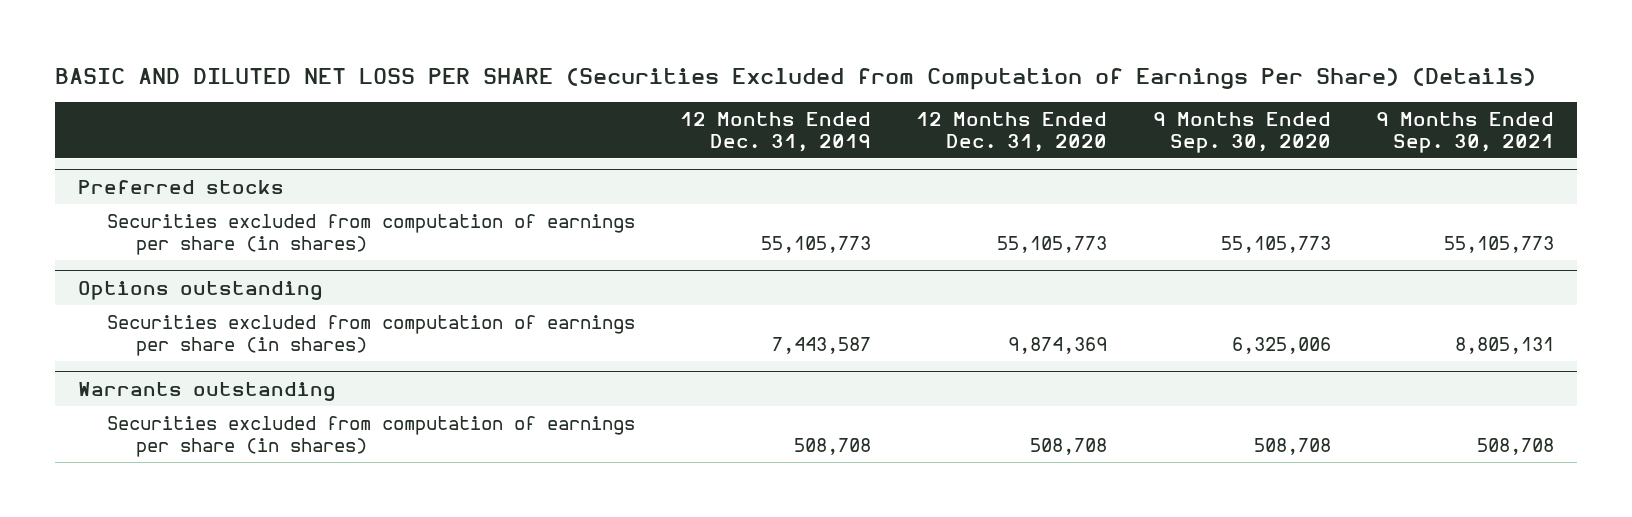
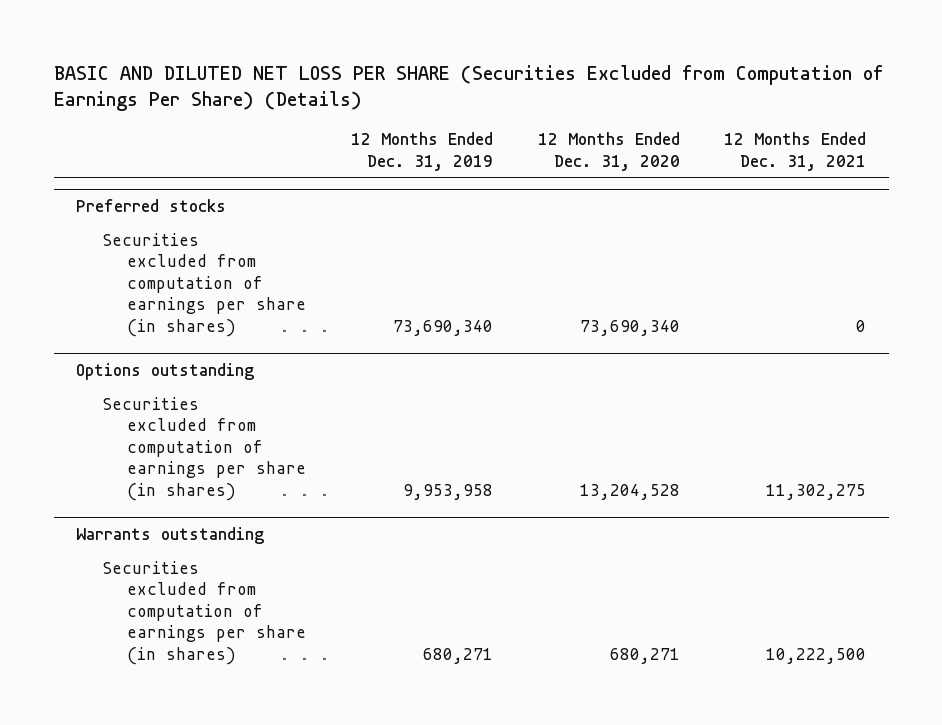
[1152,111,1331,153] 9 Months Ended Sep. 30, 2020 -> none
[1376,111,1555,153] 9 Months Ended Sep. 30, 2021 -> none
none -> [724,132,867,171] 12 Months Ended Dec. 31, 2021
[761,235,872,253] 55,105,773 -> [393,319,494,336] 73,690,340
[997,235,1108,253] 55,105,773 -> [579,319,680,336] 73,690,340
[772,336,872,354] 7,443,587 -> [403,483,494,500] 9,953,958
[1008,336,1108,354] 9,874,369 -> [579,483,680,500] 13,204,528
[794,437,872,455] 508,708 -> [423,647,494,664] 680,271
[1030,437,1108,455] 508,708 -> [609,647,680,664] 680,271

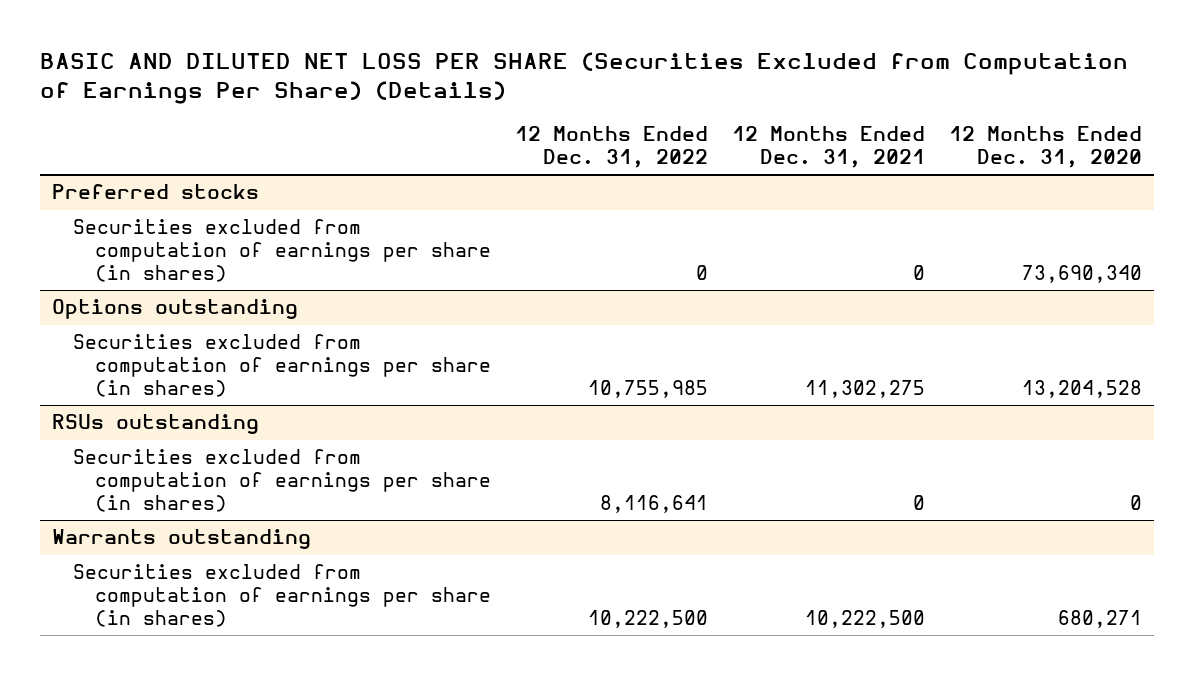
[351,132,494,171] 12 Months Ended Dec. 31, 2019 -> none
none -> [515,126,709,169] 12 Months Ended Dec. 31, 2022
none -> [51,414,259,435] RSUs outstanding
none -> [73,449,491,512] Securities excluded from computation of earnings per share (in shares)

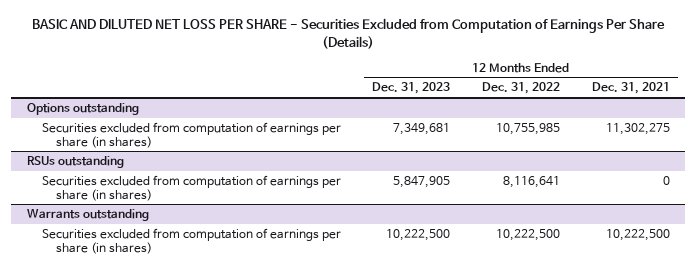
[39,51,1128,105] BASIC AND DILUTED NET LOSS PER SHARE (Securities Excluded from Computation of Earnings Per Share) (Details) -> [32,17,666,49] BASIC AND DILUTED NET LOSS PER SHARE - Securities Excluded from Computation of Earnings Per Share (Details)
[949,126,1143,169] 12 Months Ended Dec. 31, 2020 -> none
none -> [372,82,451,95] Dec. 31, 2023
[51,184,259,200] Preferred stocks -> none
[73,219,491,282] Securities excluded from computation of earnings per share (in shares) -> none

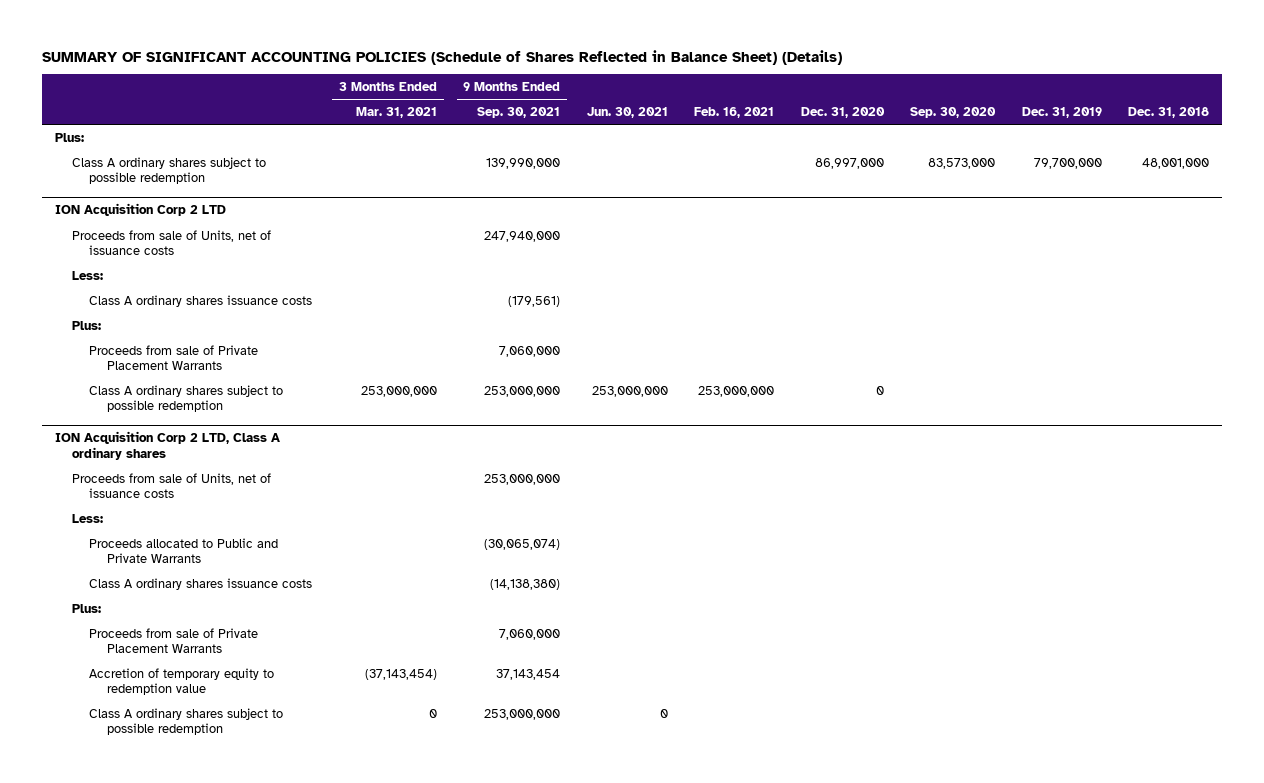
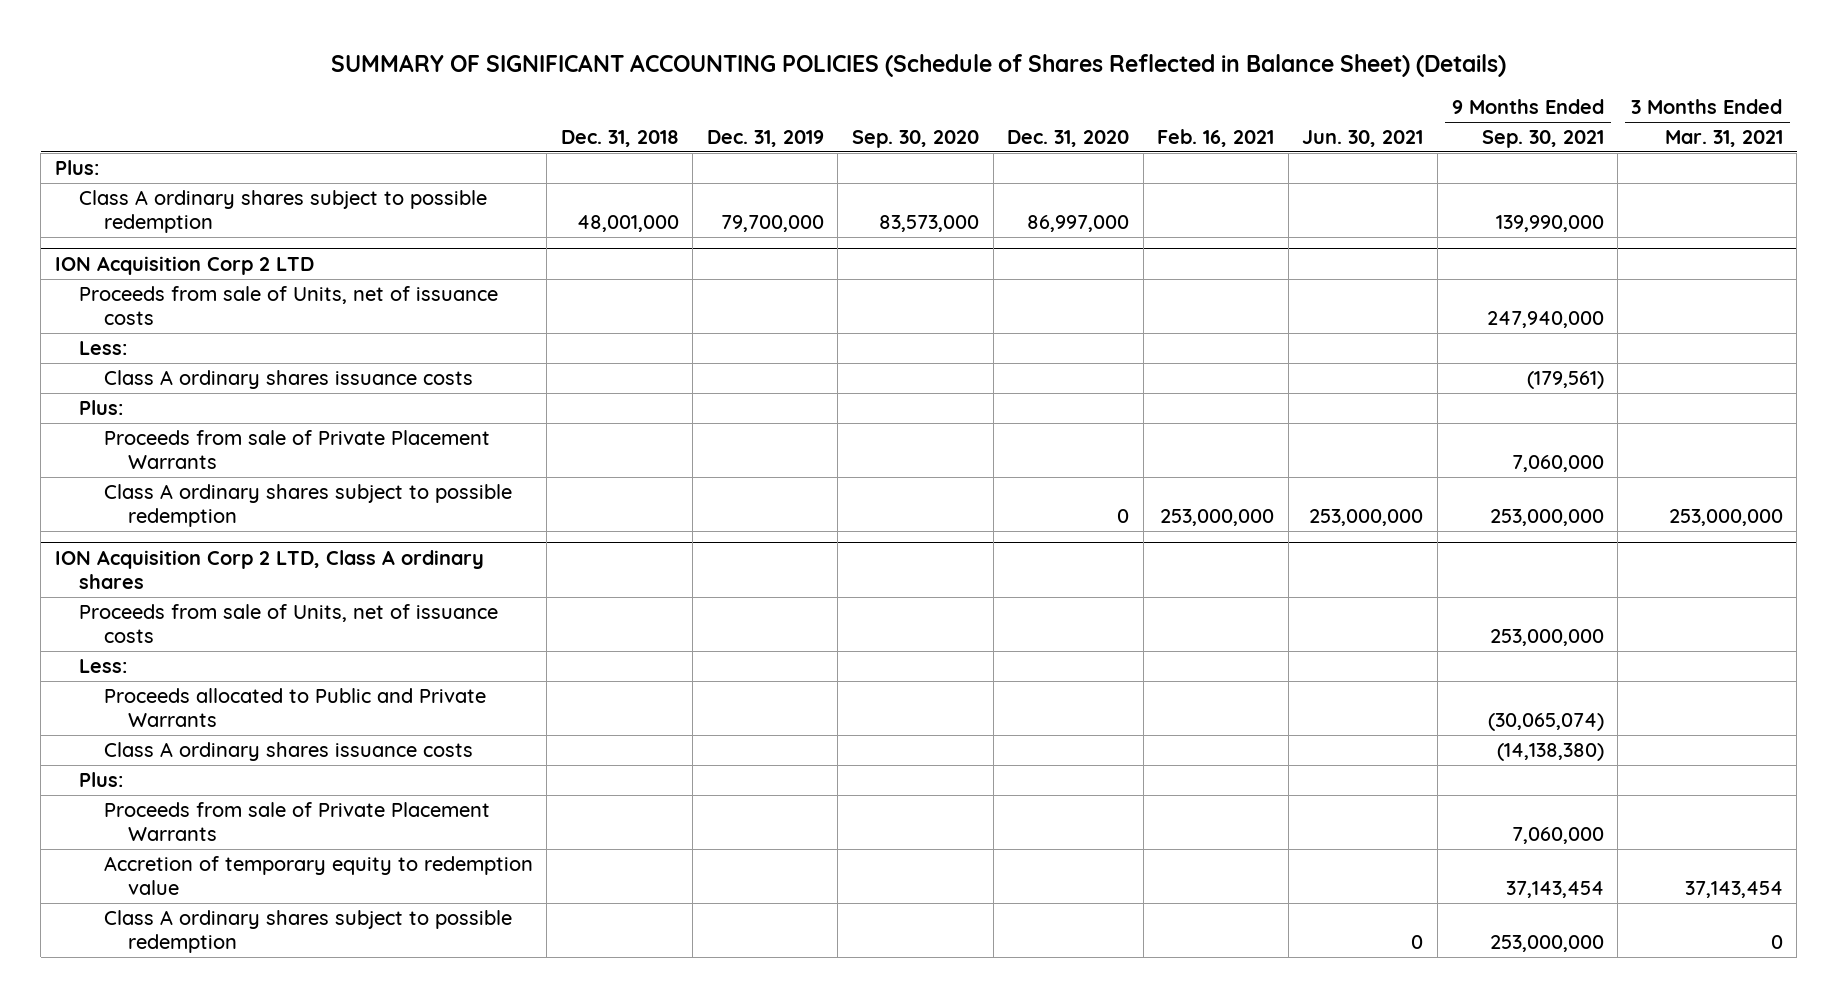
[364,668,437,680] (37,143,454) -> [1684,881,1783,899] 37,143,454

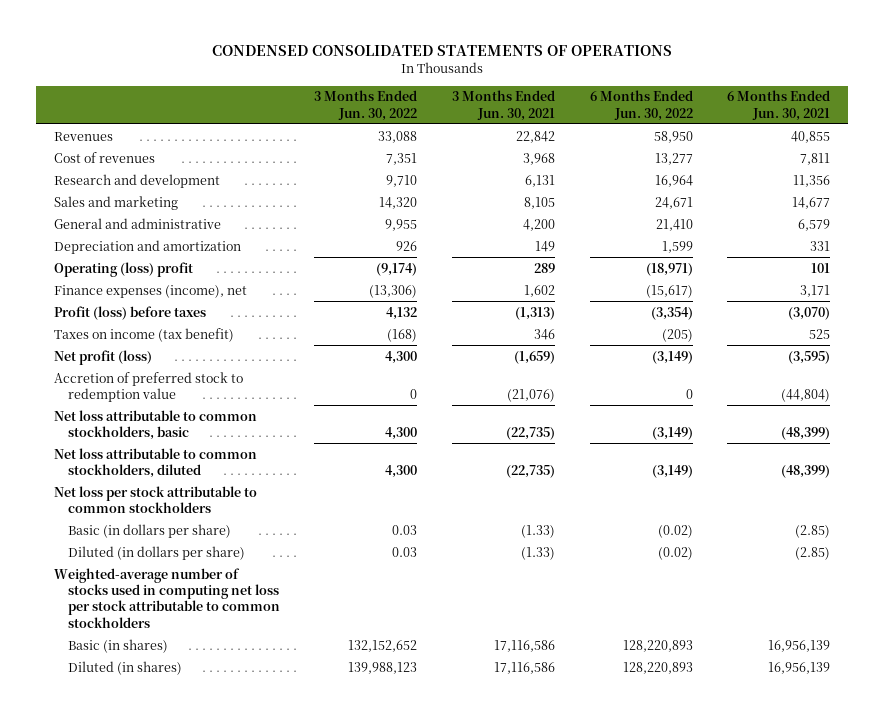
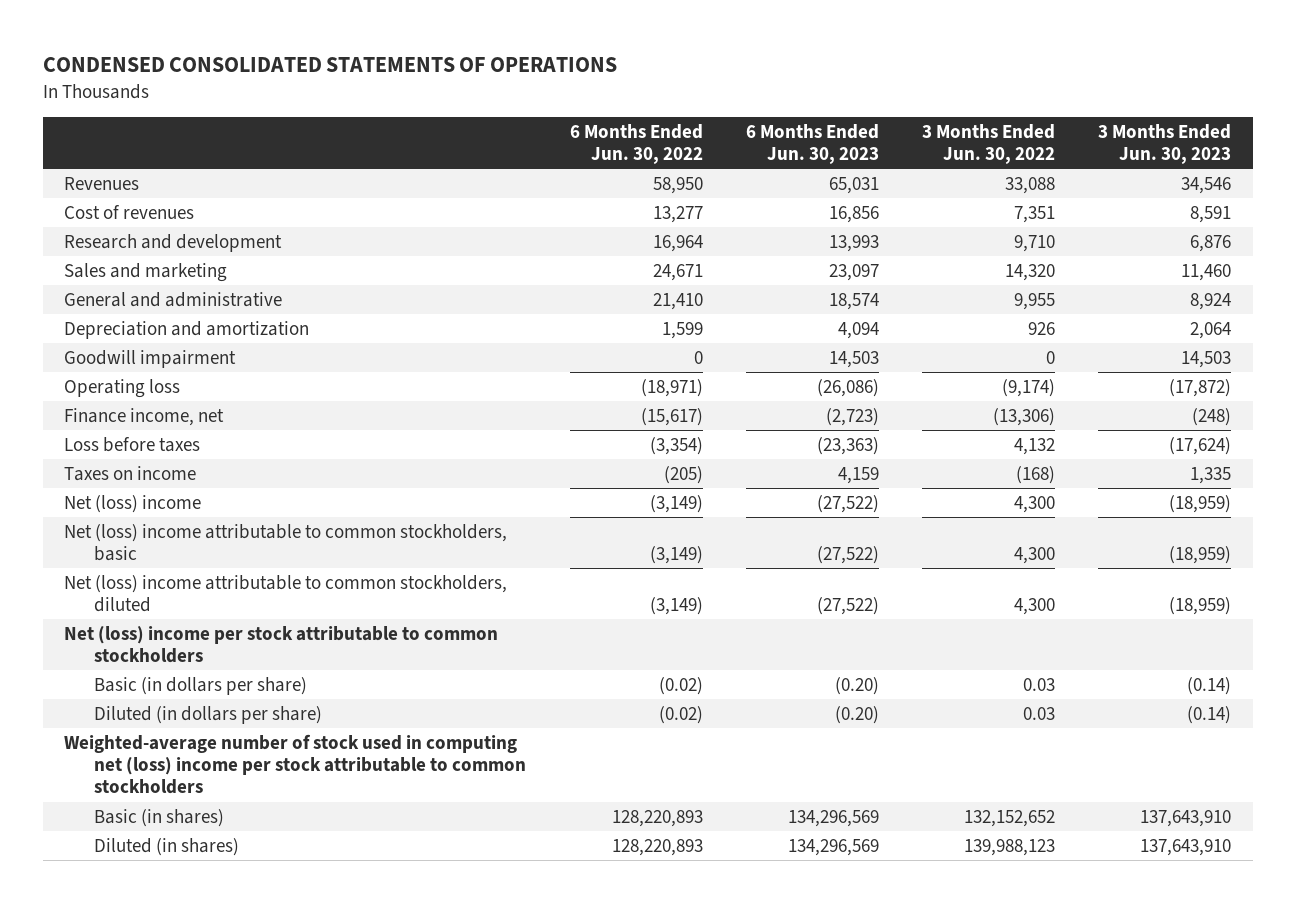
[452,90,556,121] 3 Months Ended Jun. 30, 2021 -> none
[727,90,831,121] 6 Months Ended Jun. 30, 2021 -> none
none -> [745,123,879,165] 6 Months Ended Jun. 30, 2023
none -> [1098,123,1232,165] 3 Months Ended Jun. 30, 2023
[53,371,243,402] Accretion of preferred stock to redemption value -> none
none -> [64,349,237,368] Goodwill impairment
[53,261,193,277] Operating (loss) profit -> [64,378,181,398] Operating loss
[53,284,247,298] Finance expenses (income), net -> [64,407,225,426] Finance income, net
[53,305,206,320] Profit (loss) before taxes -> [64,436,201,452] Loss before taxes
[53,327,234,342] Taxes on income (tax benefit) -> [64,465,197,481] Taxes on income
[53,349,152,365] Net profit (loss) -> [64,494,202,513] Net (loss) income
[53,409,257,440] Net loss attributable to common stockholders, basic -> [64,523,508,562] Net (loss) income attributable to common stockholders, basic
[53,447,257,478] Net loss attributable to common stockholders, diluted -> [64,574,508,613] Net (loss) income attributable to common stockholders, diluted
[53,485,257,513] Net loss per stock attributable to common stockholders -> [64,625,499,664] Net (loss) income per stock attributable to common stockholders
[53,567,280,628] Weighted-average number of stocks used in computing net loss per stock attributable to common stockholders -> [64,733,527,795] Weighted-average number of stock used in computing net (loss) income per stock attributable to common stockholders

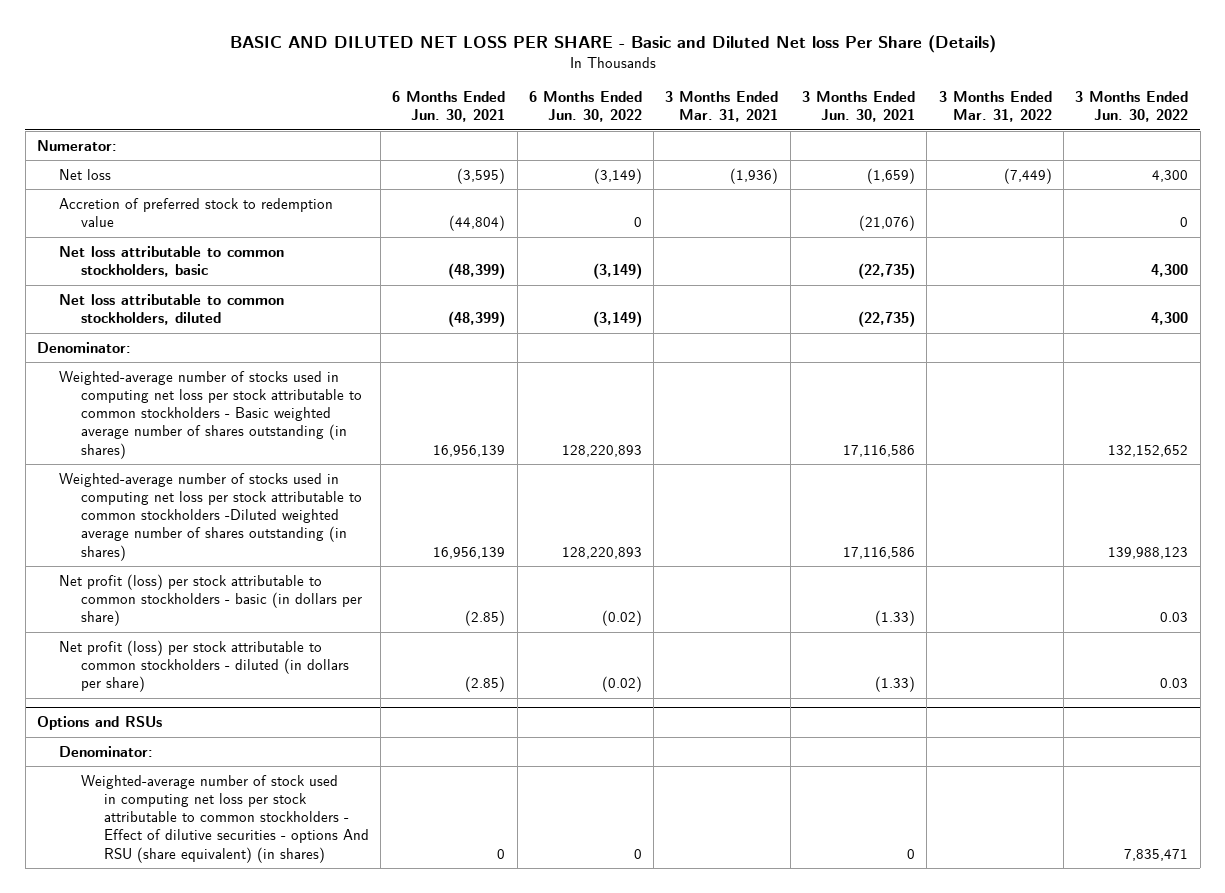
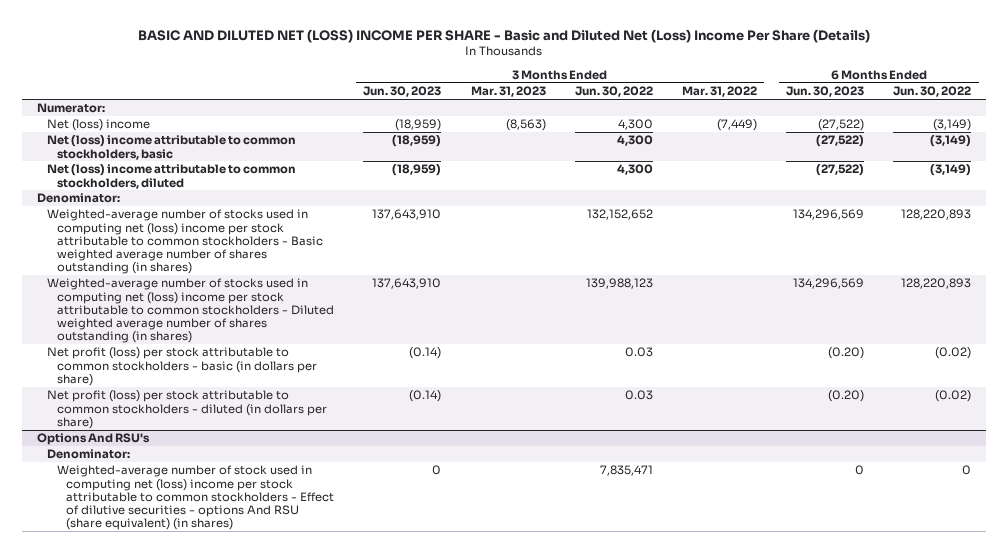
[229,34,996,53] BASIC AND DILUTED NET LOSS PER SHARE - Basic and Diluted Net loss Per Share (Details) -> [138,29,871,44] BASIC AND DILUTED NET (LOSS) INCOME PER SHARE - Basic and Diluted Net (Loss) Income Per Share (Details)
[392,91,506,123] 6 Months Ended Jun. 30, 2021 -> none
[665,91,779,123] 3 Months Ended Mar. 31, 2021 -> none
[802,91,916,123] 3 Months Ended Jun. 30, 2021 -> none
none -> [363,86,442,98] Jun. 30, 2023
none -> [470,86,546,98] Mar. 31, 2023
none -> [786,86,865,98] Jun. 30, 2023
[59,197,334,228] Accretion of preferred stock to redemption value -> none
[59,168,112,180] Net loss -> [46,119,150,132] Net (loss) income
[59,245,285,278] Net loss attributable to common stockholders, basic -> [46,135,296,160] Net (loss) income attributable to common stockholders, basic
[59,293,285,326] Net loss attributable to common stockholders, diluted -> [46,164,296,189] Net (loss) income attributable to common stockholders, diluted
[59,370,363,459] Weighted-average number of stocks used in computing net loss per stock attributable to common stockholders - Basic weighted average number of shares outstanding (in shares) -> [46,209,323,275] Weighted-average number of stocks used in computing net (loss) income per stock attributable to common stockholders - Basic weighted average number of shares outstanding (in shares)
[59,472,363,561] Weighted-average number of stocks used in computing net loss per stock attributable to common stockholders -Diluted weighted average number of shares outstanding (in shares) -> [46,278,334,344] Weighted-average number of stocks used in computing net (loss) income per stock attributable to common stockholders - Diluted weighted average number of shares outstanding (in shares)
[36,715,162,730] Options and RSUs -> [37,433,151,446] Options And RSU's
[81,774,369,863] Weighted-average number of stock used in computing net loss per stock attributable to common stockholders - Effect of dilutive securities - options And RSU (share equivalent) (in shares) -> [56,465,335,531] Weighted-average number of stock used in computing net (loss) income per stock attributable to common stockholders - Effect of dilutive securities - options And RSU (share equivalent) (in shares)

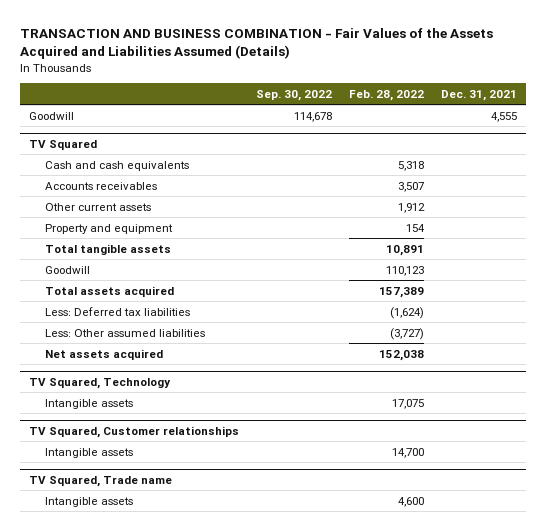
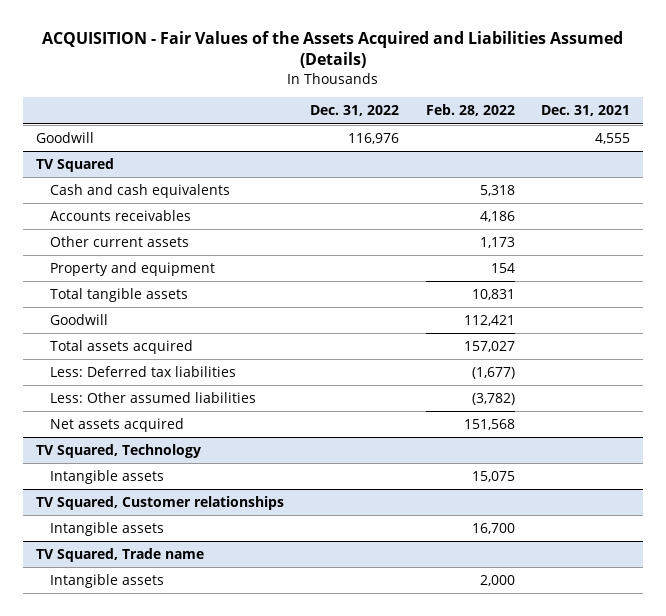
[20,28,494,60] TRANSACTION AND BUSINESS COMBINATION - Fair Values of the Assets Acquired and Liabilities Assumed (Details) -> [42,31,624,69] ACQUISITION - Fair Values of the Assets Acquired and Liabilities Assumed (Details)
[256,89,333,101] Sep. 30, 2022 -> none
none -> [310,105,400,117] Dec. 31, 2022
[398,181,425,192] 3,507 -> [479,210,515,222] 4,186
[398,202,426,213] 1,912 -> [479,236,515,248] 1,173
[386,244,425,256] 10,891 -> [471,288,515,300] 10,831
[386,265,425,276] 110,123 -> [463,314,515,326] 112,421
[379,286,425,298] 157,389 -> [463,340,515,352] 157,027
[390,306,425,319] (1,624) -> [471,366,515,379] (1,677)
[390,327,425,340] (3,727) -> [471,392,515,405] (3,782)
[379,349,425,361] 152,038 -> [463,418,515,430] 151,568
[392,398,425,409] 17,075 -> [471,470,515,482] 15,075
[392,447,425,458] 14,700 -> [471,522,515,534] 16,700
[398,496,425,507] 4,600 -> [479,574,515,586] 2,000

